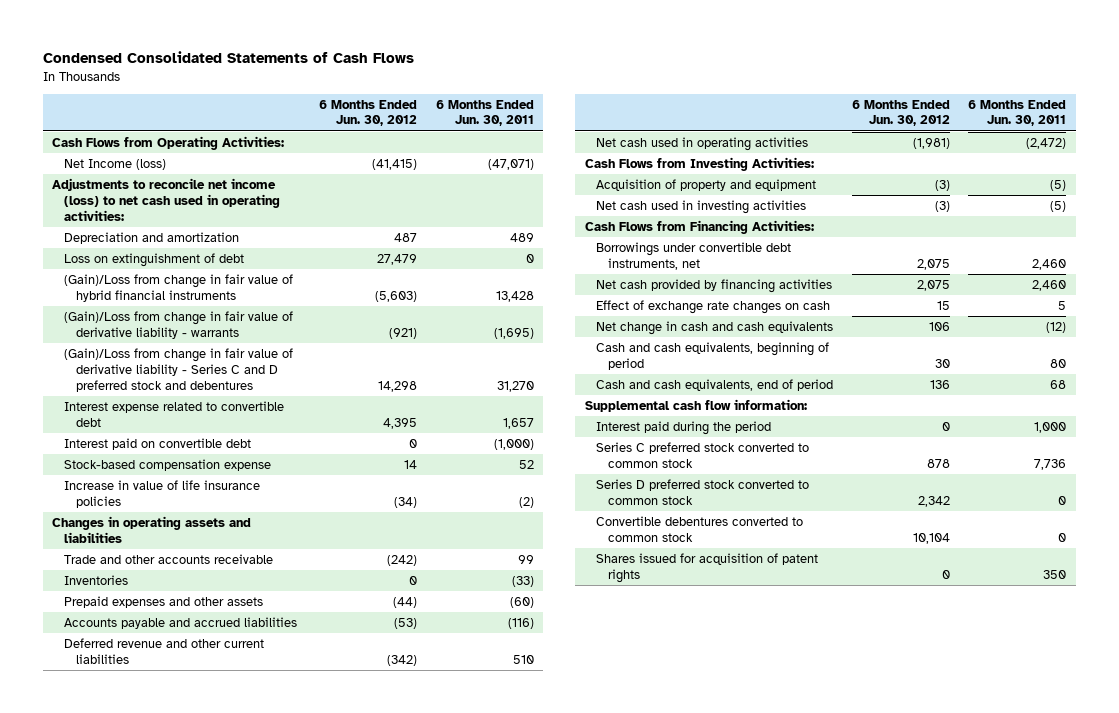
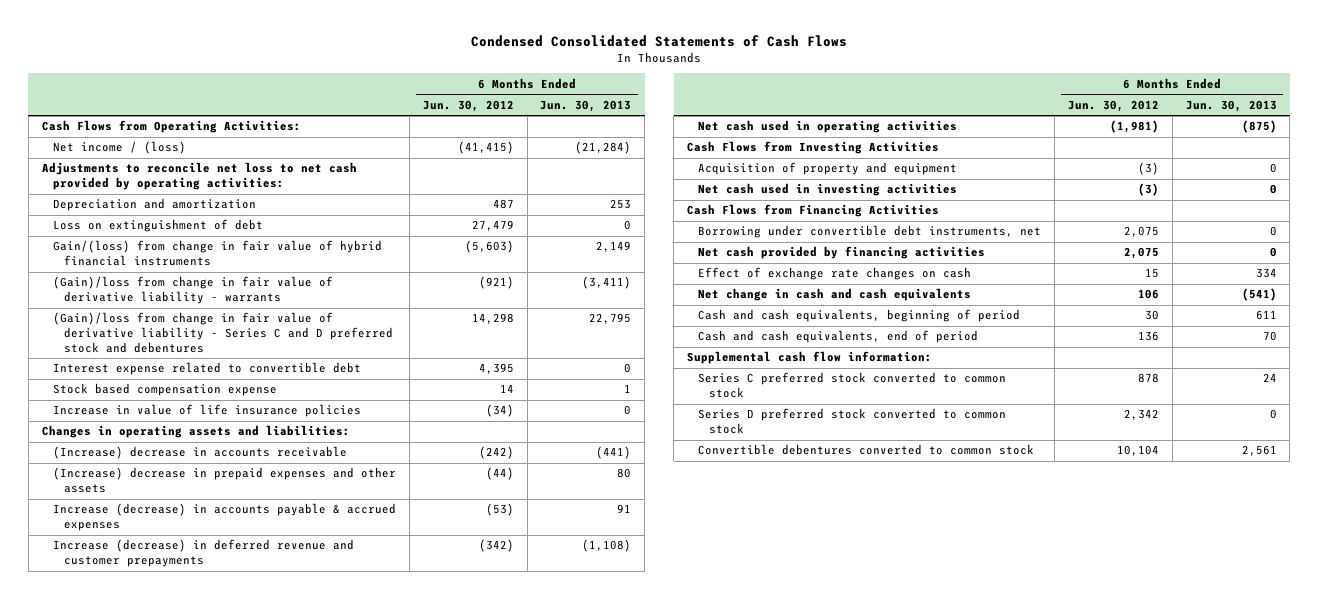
[435,99,534,127] 6 Months Ended Jun. 30, 2011 -> none
none -> [540,99,632,112] Jun. 30, 2013
[63,159,166,171] Net Income (loss) -> [52,141,186,155] Net income / (loss)
[52,178,280,221] Adjustments to reconcile net income (loss) to net cash used in operating activities: -> [41,162,357,191] Adjustments to reconcile net loss to net cash provided by operating activities:
[63,274,293,302] (Gain)/Loss from change in fair value of hybrid financial instruments -> [52,240,382,267] Gain/(loss) from change in fair value of hybrid financial instruments
[63,311,293,339] (Gain)/Loss from change in fair value of derivative liability - warrants -> [52,276,333,305] (Gain)/loss from change in fair value of derivative liability - warrants
[63,348,293,392] (Gain)/Loss from change in fair value of derivative liability - Series C and D preferred stock and debentures -> [52,312,393,353] (Gain)/loss from change in fair value of derivative liability - Series C and D preferred stock and debentures
[63,438,251,451] Interest paid on convertible debt -> none
[63,459,271,472] Stock-based compensation expense -> [52,383,277,397] Stock based compensation expense
[63,575,128,586] Inventories -> none
[52,516,252,543] Changes in operating assets and liabilities -> [41,425,350,439] Changes in operating assets and liabilities:
[63,554,273,565] Trade and other accounts receivable -> [52,446,347,460] (Increase) decrease in accounts receivable
[63,596,263,609] Prepaid expenses and other assets -> [52,467,396,494] (Increase) decrease in prepaid expenses and other assets
[63,617,297,630] Accounts payable and accrued liabilities -> [52,503,396,532] Increase (decrease) in accounts payable & accrued expenses
[63,638,264,664] Deferred revenue and other current liabilities -> [52,539,354,568] Increase (decrease) in deferred revenue and customer prepayments
[584,157,814,172] Cash Flows from Investing Activities: -> [686,141,939,155] Cash Flows from Investing Activities
[584,220,814,235] Cash Flows from Financing Activities: -> [686,204,939,218] Cash Flows from Financing Activities
[596,242,792,270] Borrowings under convertible debt instruments, net -> [698,225,1042,239] Borrowing under convertible debt instruments, net
[596,421,772,436] Interest paid during the period -> none
[596,553,819,583] Shares issued for acquisition of patent rights -> none

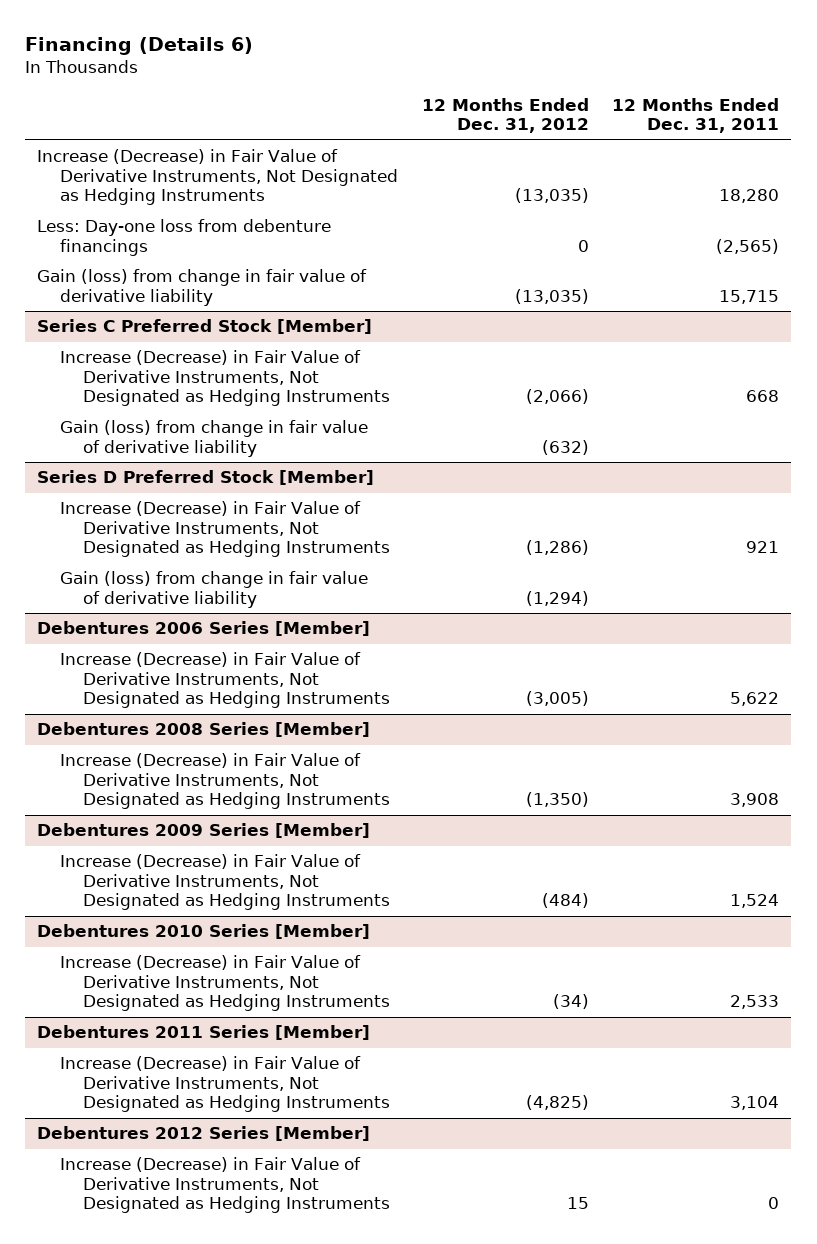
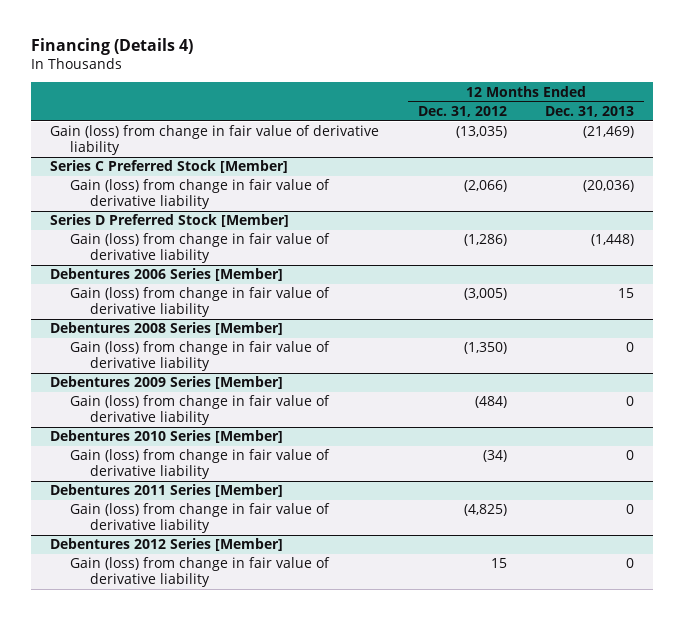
[25,36,254,55] Financing (Details 6) -> [30,38,193,56] Financing (Details 4)
[612,97,780,134] 12 Months Ended Dec. 31, 2011 -> none
none -> [545,105,635,117] Dec. 31, 2013
[37,149,398,206] Increase (Decrease) in Fair Value of Derivative Instruments, Not Designated as Hedging Instruments -> none
[37,219,332,256] Less: Day-one loss from debenture financings -> none
[59,350,390,407] Increase (Decrease) in Fair Value of Derivative Instruments, Not Designated as Hedging Instruments -> none
[541,439,589,455] (632) -> [463,180,507,193] (2,066)
[59,501,390,558] Increase (Decrease) in Fair Value of Derivative Instruments, Not Designated as Hedging Instruments -> none
[525,590,589,606] (1,294) -> [463,234,507,247] (1,286)
[59,652,390,709] Increase (Decrease) in Fair Value of Derivative Instruments, Not Designated as Hedging Instruments -> none
none -> [70,287,331,318] Gain (loss) from change in fair value of derivative liability
[59,753,390,810] Increase (Decrease) in Fair Value of Derivative Instruments, Not Designated as Hedging Instruments -> [70,341,331,372] Gain (loss) from change in fair value of derivative liability
[59,854,390,911] Increase (Decrease) in Fair Value of Derivative Instruments, Not Designated as Hedging Instruments -> [70,395,331,426] Gain (loss) from change in fair value of derivative liability
[59,955,390,1012] Increase (Decrease) in Fair Value of Derivative Instruments, Not Designated as Hedging Instruments -> none
none -> [70,449,331,480] Gain (loss) from change in fair value of derivative liability
[59,1056,390,1113] Increase (Decrease) in Fair Value of Derivative Instruments, Not Designated as Hedging Instruments -> [70,503,331,534] Gain (loss) from change in fair value of derivative liability
[59,1157,390,1214] Increase (Decrease) in Fair Value of Derivative Instruments, Not Designated as Hedging Instruments -> none
none -> [70,557,331,588] Gain (loss) from change in fair value of derivative liability

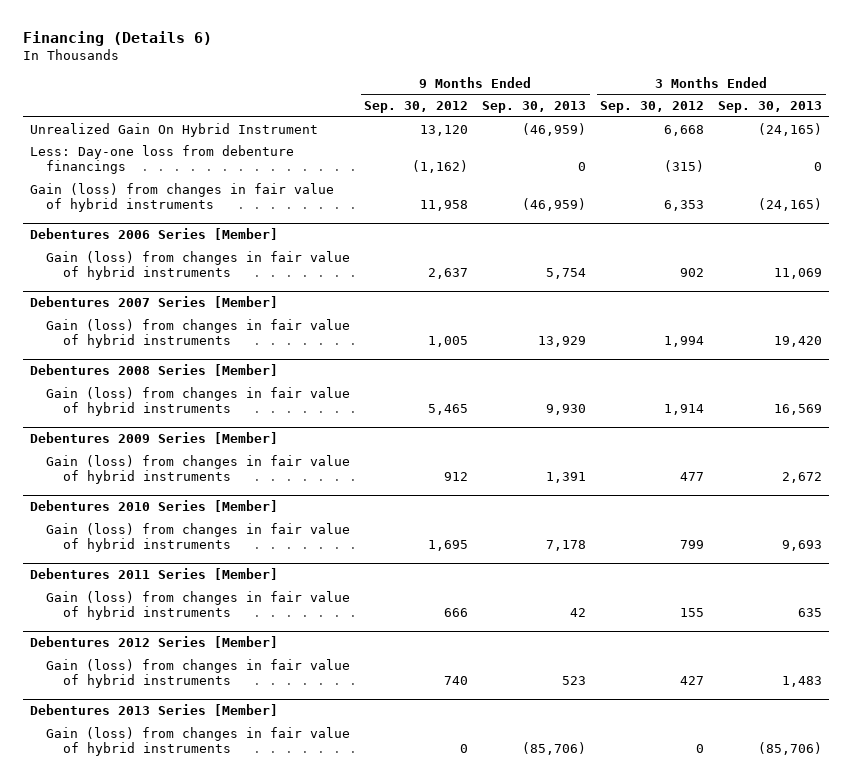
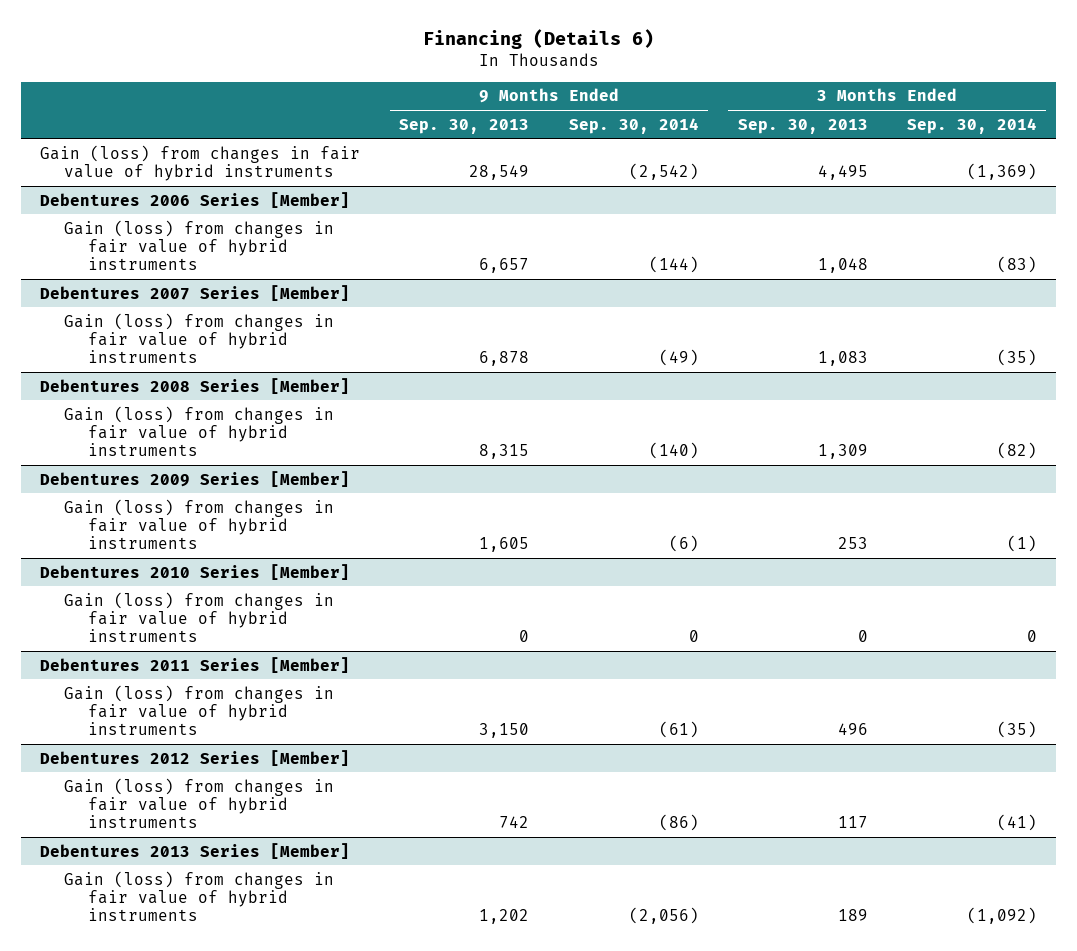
[364,101,469,114] Sep. 30, 2012 -> none
[600,101,705,114] Sep. 30, 2012 -> none
none -> [568,117,699,134] Sep. 30, 2014
none -> [906,117,1037,134] Sep. 30, 2014
[30,122,319,137] Unrealized Gain On Hybrid Instrument -> none
[30,144,295,175] Less: Day-one loss from debenture financings -> none
[522,198,587,212] (46,959) -> [469,164,530,180] 28,549
[758,198,823,212] (24,165) -> [817,164,868,180] 4,495
[546,268,587,280] 5,754 -> [479,258,530,274] 6,657
[774,268,823,280] 11,069 -> [817,258,868,274] 1,048
[538,336,587,348] 13,929 -> [479,351,530,367] 6,878
[774,336,823,348] 19,420 -> [817,351,868,367] 1,083
[546,404,587,416] 9,930 -> [479,444,530,460] 8,315
[774,404,823,416] 16,569 -> [817,444,868,460] 1,309
[546,472,587,484] 1,391 -> [479,537,530,553] 1,605
[782,472,823,484] 2,672 -> [837,537,868,550] 253
[546,540,587,552] 7,178 -> [519,630,530,643] 0
[782,540,823,552] 9,693 -> [857,630,868,643] 0
[570,608,587,618] 42 -> [479,723,530,739] 3,150
[798,608,823,618] 635 -> [837,723,868,736] 496
[562,676,587,686] 523 -> [499,816,530,829] 742
[782,676,823,688] 1,483 -> [837,816,868,829] 117
[522,742,587,756] (85,706) -> [479,909,530,925] 1,202
[758,742,823,756] (85,706) -> [837,909,868,922] 189

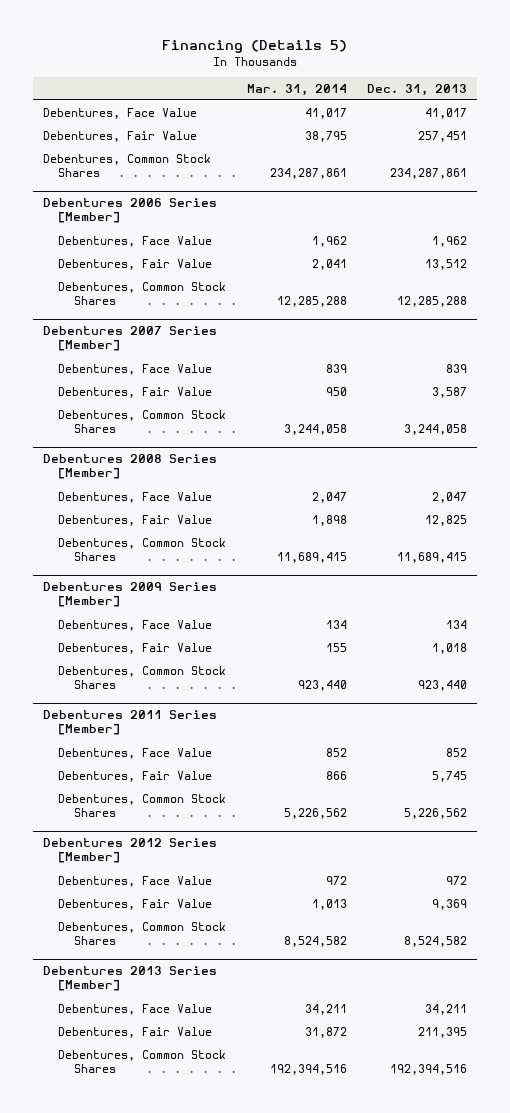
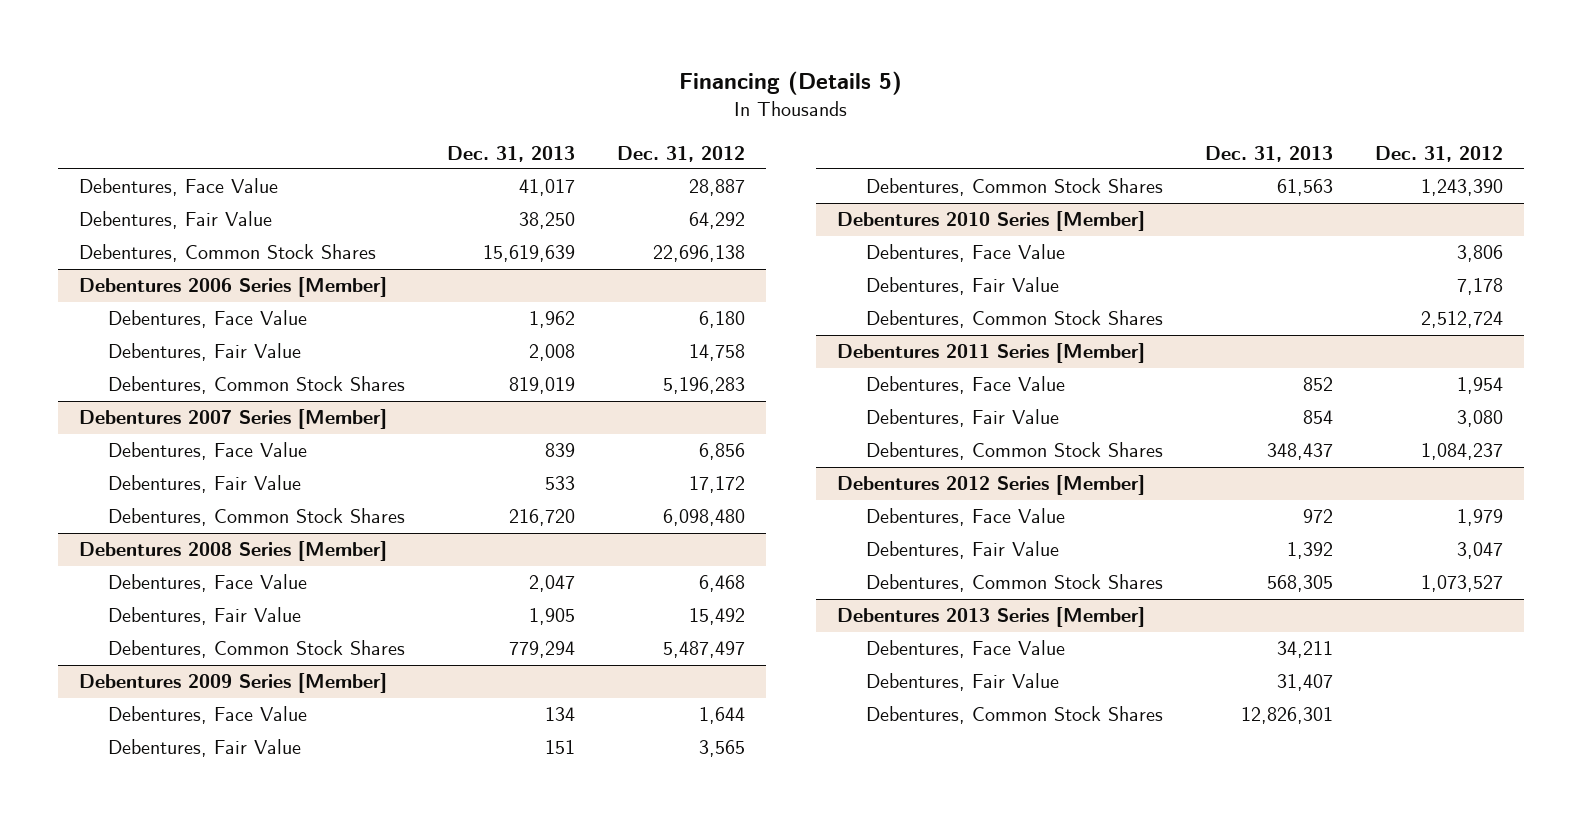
[246,83,347,96] Mar. 31, 2014 -> none
none -> [616,145,745,162] Dec. 31, 2012
[417,130,467,142] 257,451 -> [519,212,576,230] 38,250
[389,168,467,180] 234,287,861 -> [483,245,576,263] 15,619,639
[424,258,467,270] 13,512 -> [529,344,576,362] 2,008
[396,296,467,308] 12,285,288 -> [509,377,576,395] 819,019
[431,386,467,398] 3,587 -> [545,476,576,491] 533
[403,424,467,436] 3,244,058 -> [509,509,576,527] 216,720
[424,514,467,526] 12,825 -> [529,608,576,626] 1,905
[396,552,467,564] 11,689,415 -> [509,641,576,659] 779,294
[431,642,467,654] 1,018 -> [545,740,576,755] 151
[417,680,467,692] 923,440 -> [1276,179,1333,197] 61,563
none -> [836,211,1145,232] Debentures 2010 Series [Member]
none -> [866,244,1066,263] Debentures, Face Value
none -> [866,277,1060,296] Debentures, Fair Value
none -> [866,310,1164,329] Debentures, Common Stock Shares
[431,770,467,782] 5,745 -> [1302,410,1333,425] 854
[403,808,467,820] 5,226,562 -> [1266,443,1333,461] 348,437
[431,898,467,910] 9,369 -> [1286,542,1333,560] 1,392
[403,936,467,948] 8,524,582 -> [1266,575,1333,593] 568,305
[417,1026,467,1038] 211,395 -> [1276,674,1333,692] 31,407
[389,1064,467,1076] 192,394,516 -> [1240,707,1333,725] 12,826,301

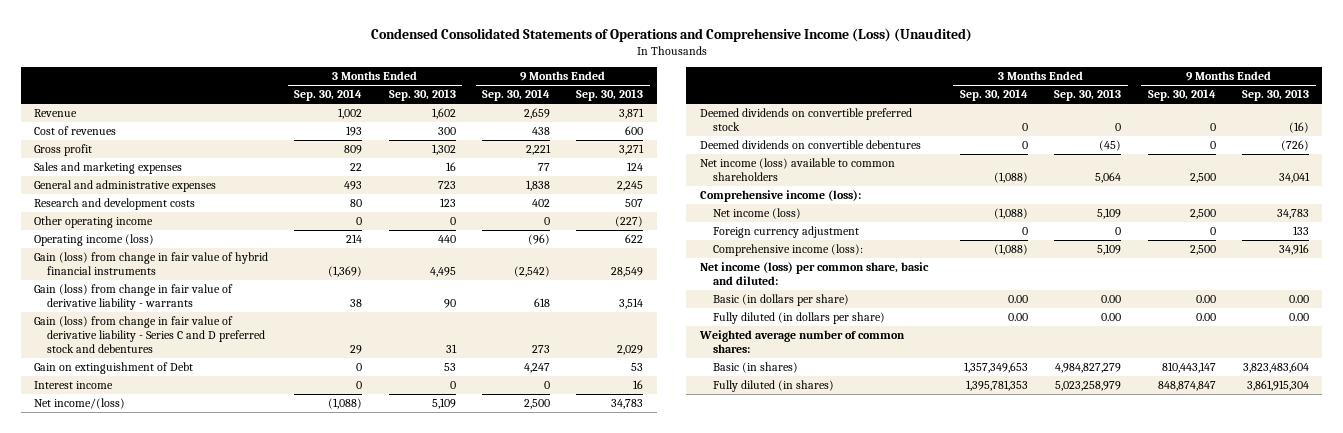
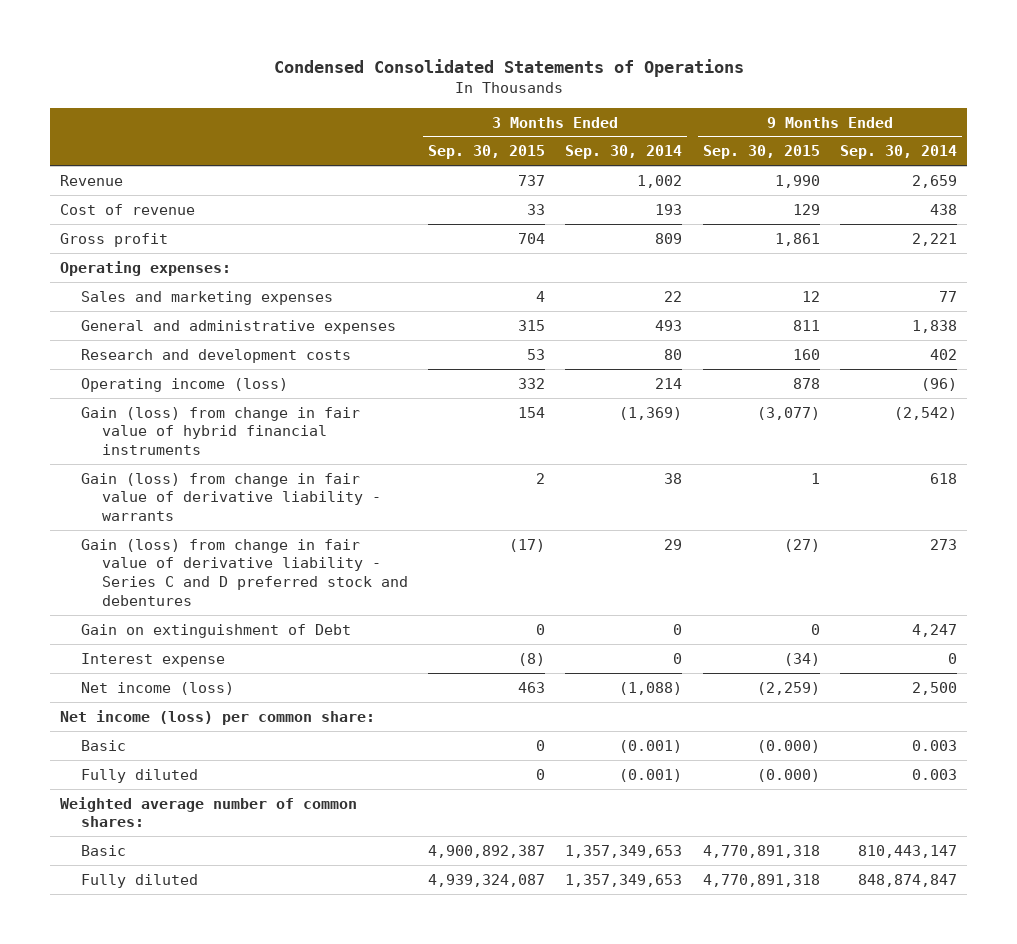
[370,28,972,43] Condensed Consolidated Statements of Operations and Comprehensive Income (Loss) (Unaudited) -> [273,59,744,78] Condensed Consolidated Statements of Operations
[388,89,456,102] Sep. 30, 2013 -> none
[576,89,644,102] Sep. 30, 2013 -> none
none -> [428,145,546,160] Sep. 30, 2015
none -> [702,145,820,160] Sep. 30, 2015
[33,126,116,136] Cost of revenues -> [60,203,196,215] Cost of revenue
none -> [60,260,232,276] Operating expenses:
[33,216,153,229] Other operating income -> none
[33,381,113,390] Interest income -> none
[33,398,125,410] Net income/(loss) -> none
[699,108,912,132] Deemed dividends on convertible preferred stock -> none
[699,140,921,150] Deemed dividends on convertible debentures -> none
[699,158,895,182] Net income (loss) available to common shareholders -> none
[699,190,861,203] Comprehensive income (loss): -> none
none -> [81,652,226,667] Interest expense
[712,226,859,239] Foreign currency adjustment -> none
[712,244,863,257] Comprehensive income (loss): -> none
[699,262,929,286] Net income (loss) per common share, basic and diluted: -> [60,709,376,725] Net income (loss) per common share:
[712,294,849,307] Basic (in dollars per share) -> [81,739,127,751] Basic
[1008,295,1029,304] 0.00 -> [619,739,683,753] (0.001)
[1195,295,1216,304] 0.00 -> [911,739,957,751] 0.003
[712,312,885,325] Fully diluted (in dollars per share) -> [81,768,199,783] Fully diluted
[1008,313,1029,322] 0.00 -> [619,768,683,782] (0.001)
[1195,313,1216,322] 0.00 -> [911,768,957,780] 0.003
[712,362,798,374] Basic (in shares) -> [81,844,127,856] Basic
[712,380,834,393] Fully diluted (in shares) -> [81,873,199,888] Fully diluted
[966,380,1029,392] 1,395,781,353 -> [565,873,683,887] 1,357,349,653

